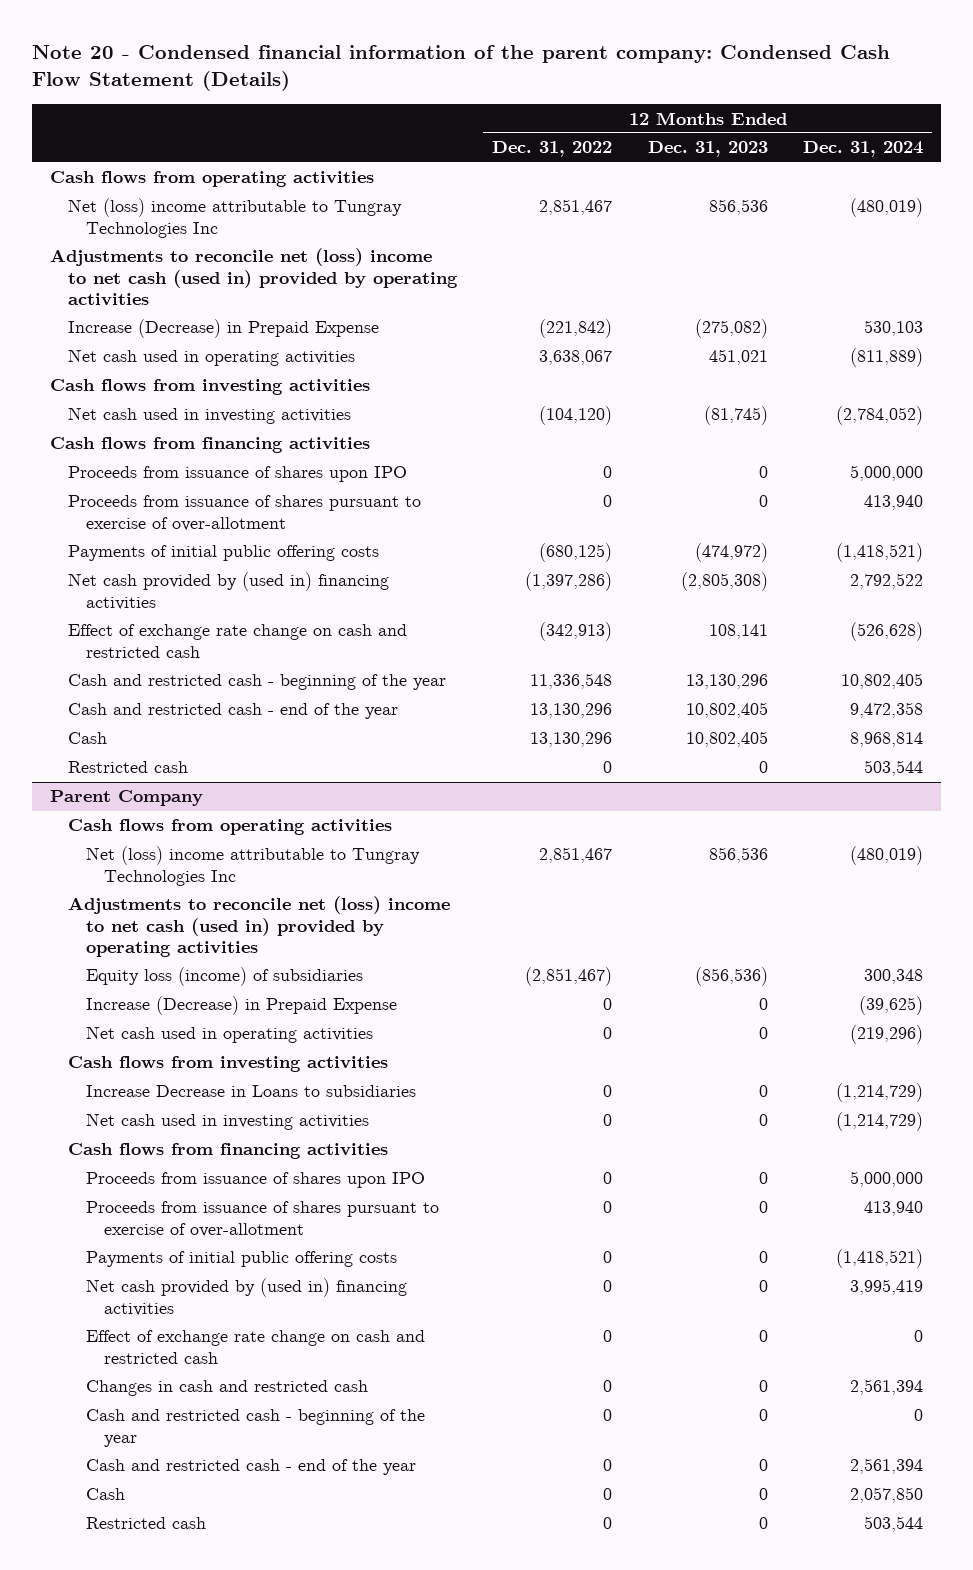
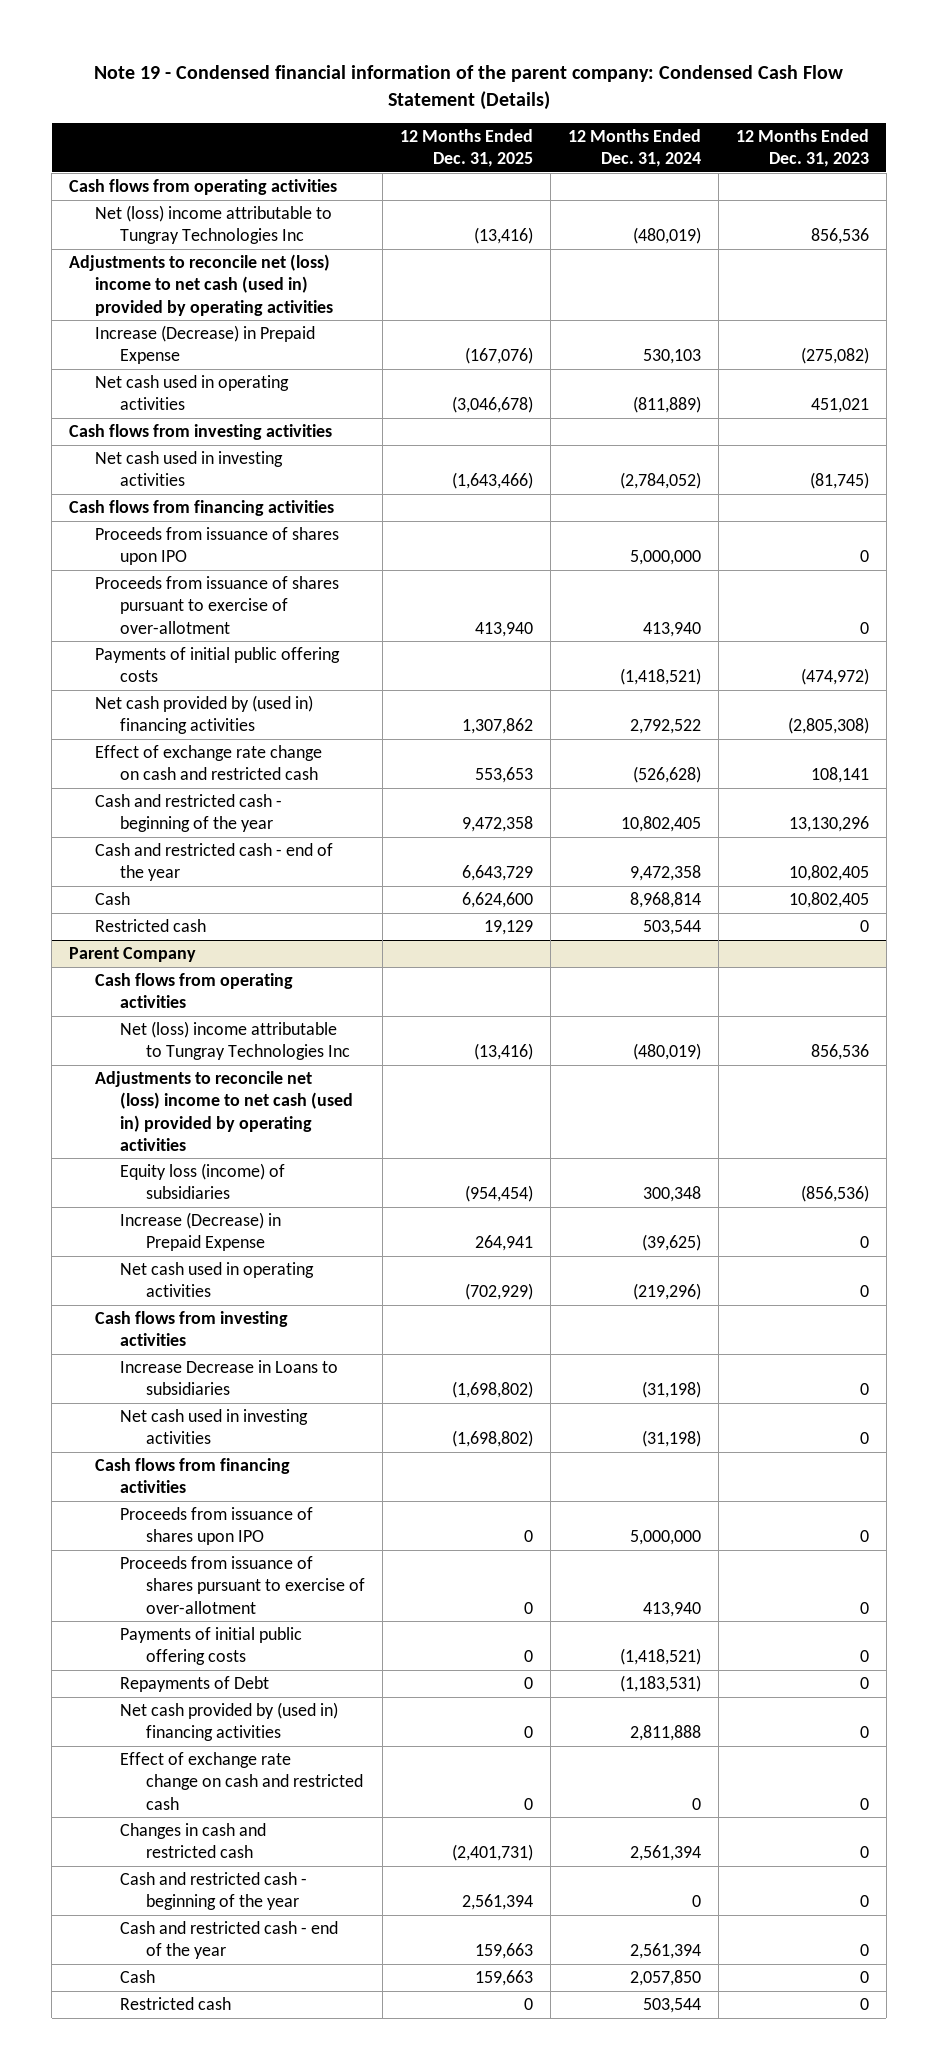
[31,45,890,92] Note 20 - Condensed financial information of the parent company: Condensed Cash Flow Statement (Details) -> [93,64,843,110] Note 19 - Condensed financial information of the parent company: Condensed Cash Flow Statement (Details)
[492,141,613,158] Dec. 31, 2022 -> none
none -> [400,128,534,168] 12 Months Ended Dec. 31, 2025
[836,1083,924,1103] (1,214,729) -> [642,1381,702,1399] (31,198)
[836,1112,924,1132] (1,214,729) -> [642,1430,702,1448] (31,198)
none -> [120,1675,270,1692] Repayments of Debt
[850,1279,924,1296] 3,995,419 -> [630,1725,702,1742] 2,811,888

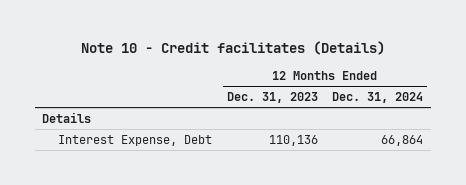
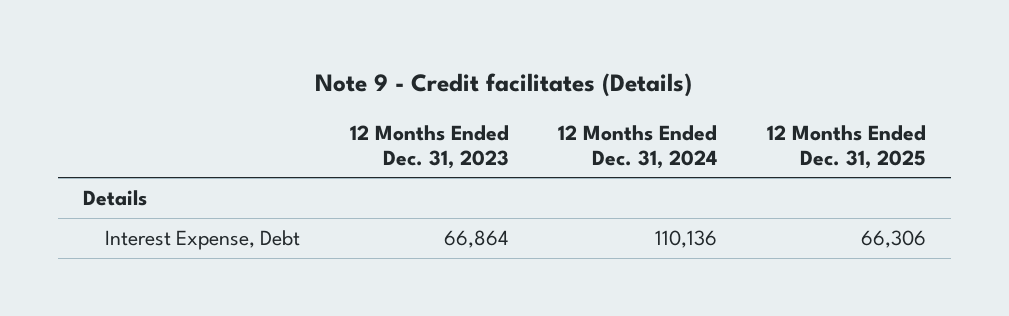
[80,41,385,56] Note 10 - Credit facilitates (Details) -> [315,73,693,98] Note 9 - Credit facilitates (Details)
none -> [767,124,927,169] 12 Months Ended Dec. 31, 2025
[268,134,318,146] 110,136 -> [443,229,509,248] 66,864
[381,134,424,146] 66,864 -> [655,229,718,248] 110,136

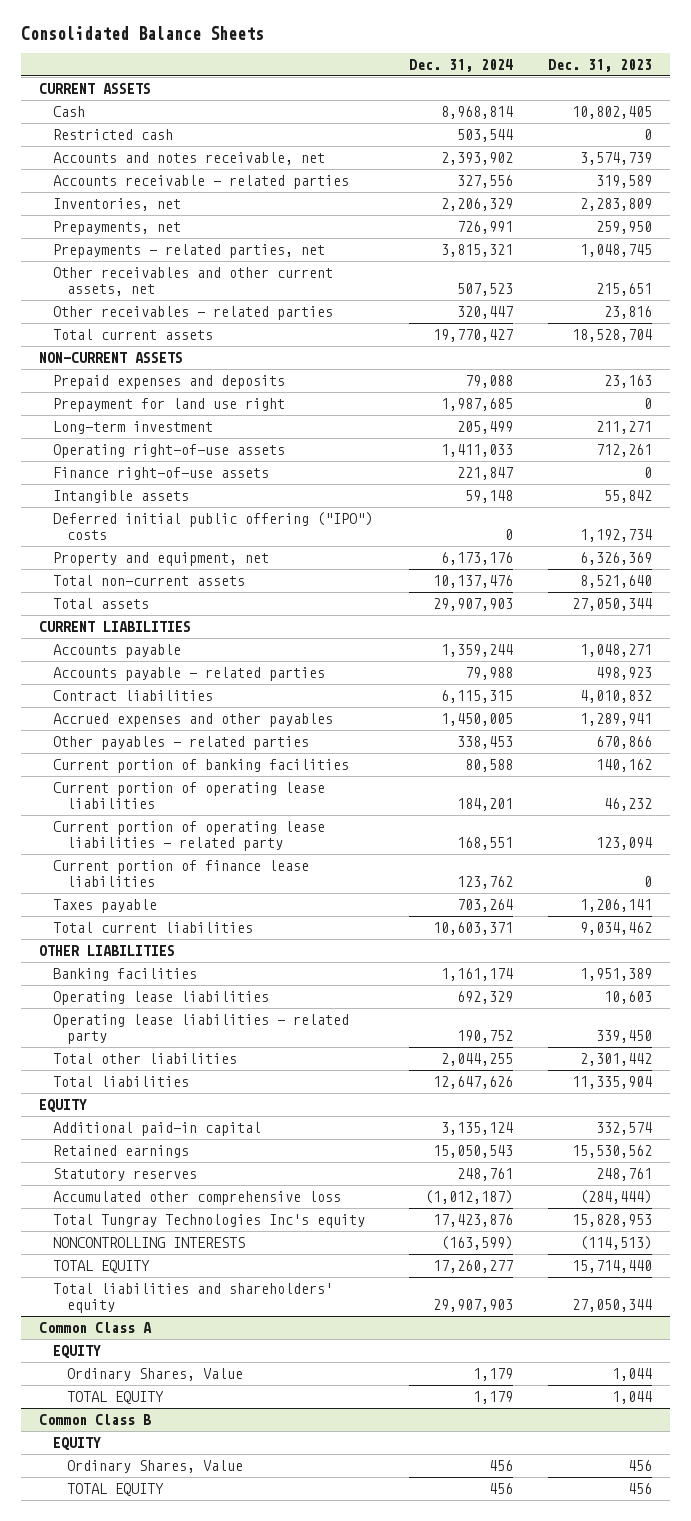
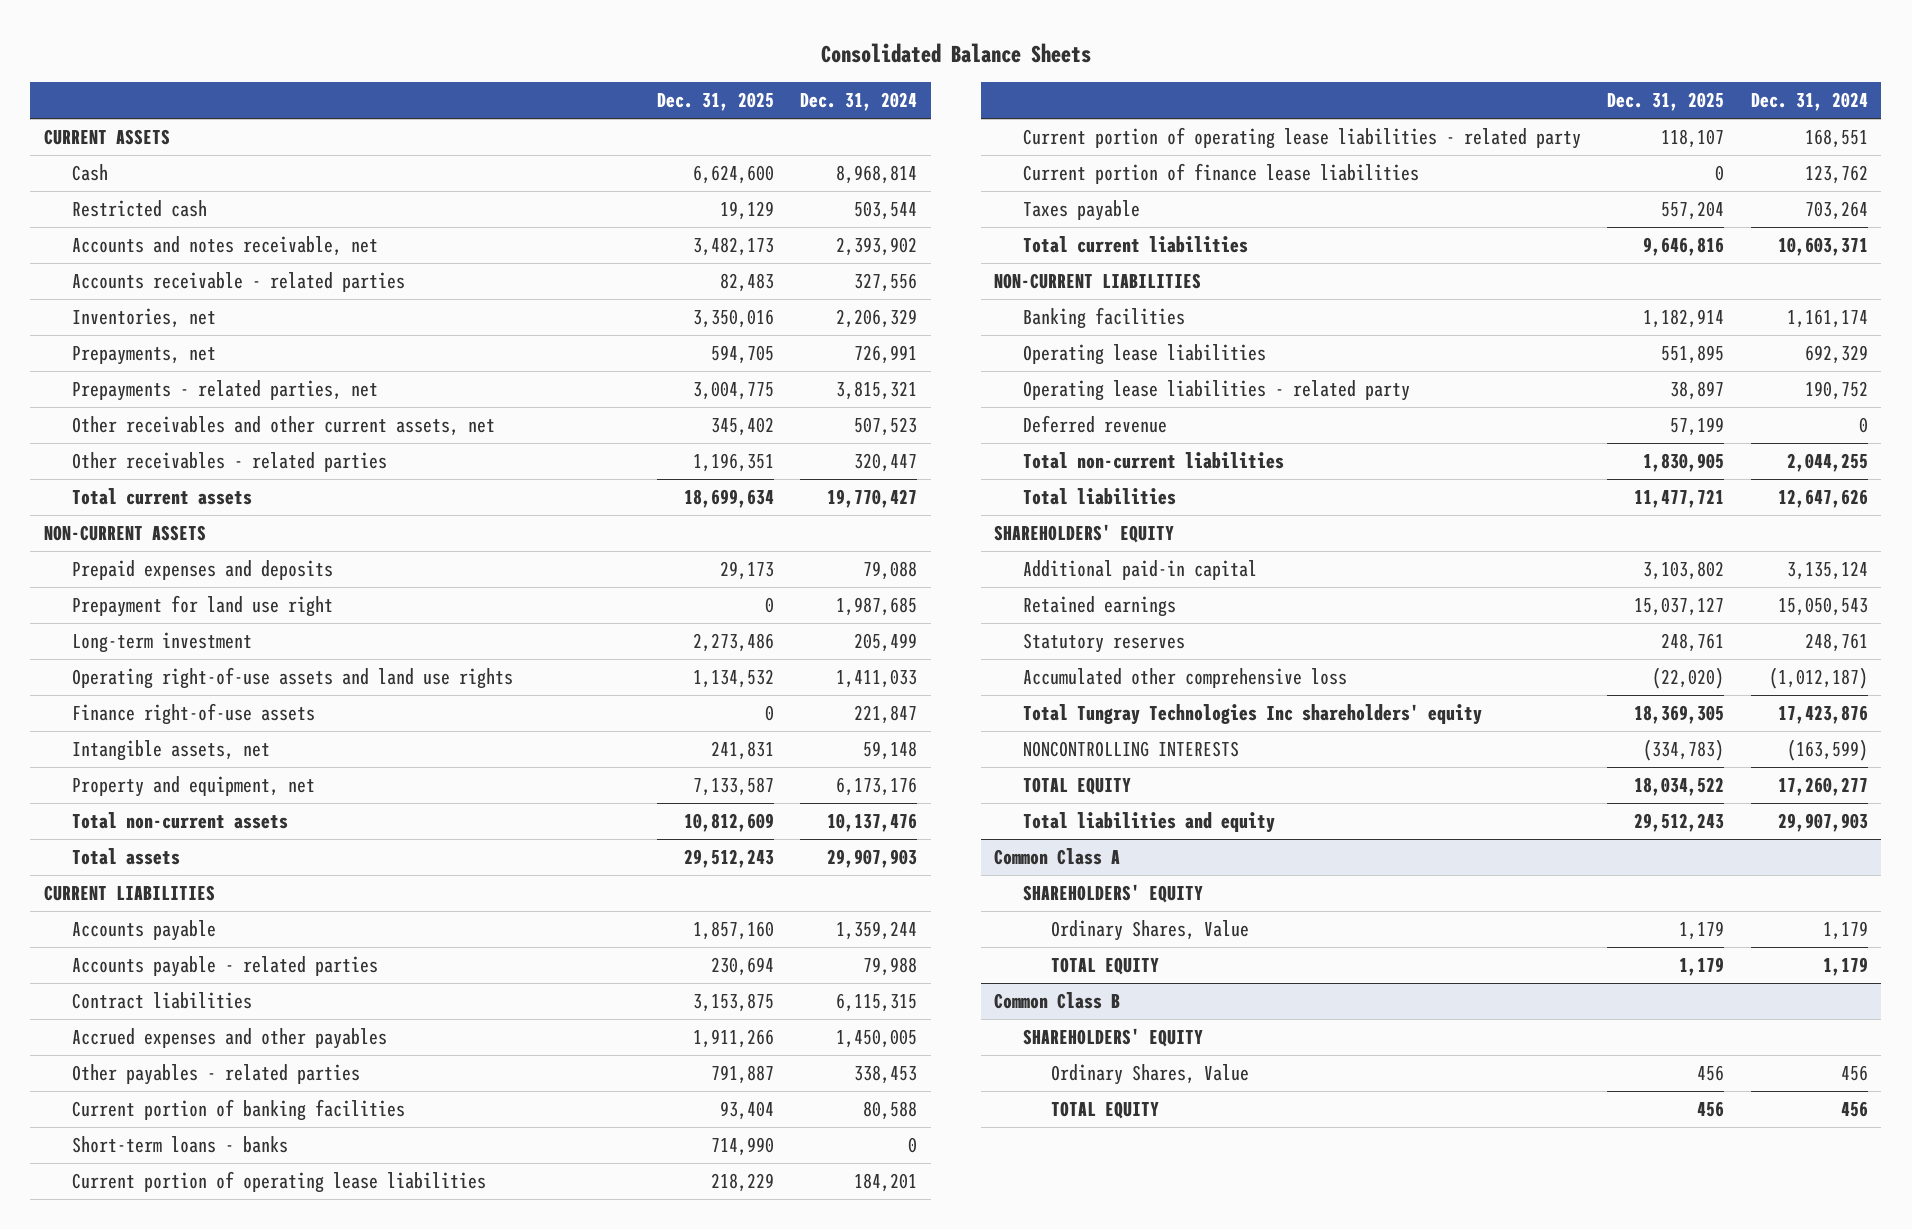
[548,58,653,72] Dec. 31, 2023 -> none
none -> [656,91,774,111] Dec. 31, 2025
[53,444,286,459] Operating right-of-use assets -> [72,667,514,690] Operating right-of-use assets and land use rights
[53,512,374,541] Deferred initial public offering ("IPO") costs -> none
[53,490,190,504] Intangible assets -> [72,740,271,762] Intangible assets, net
none -> [72,1136,289,1154] Short-term loans - banks
[39,945,176,957] OTHER LIABILITIES -> [994,273,1202,290] NON-CURRENT LIABILITIES
none -> [1022,415,1167,434] Deferred revenue
[53,1053,238,1065] Total other liabilities -> [1022,452,1284,470] Total non-current liabilities
[39,1099,88,1113] EQUITY -> [994,524,1175,544] SHAREHOLDERS' EQUITY
[53,1214,366,1229] Total Tungray Technologies Inc's equity -> [1022,704,1482,726] Total Tungray Technologies Inc shareholders' equity
[53,1283,334,1314] Total liabilities and shareholders' equity -> [1022,812,1275,834] Total liabilities and equity
[53,1345,102,1359] EQUITY -> [1022,884,1203,904] SHAREHOLDERS' EQUITY
[53,1437,102,1451] EQUITY -> [1022,1028,1203,1048] SHAREHOLDERS' EQUITY

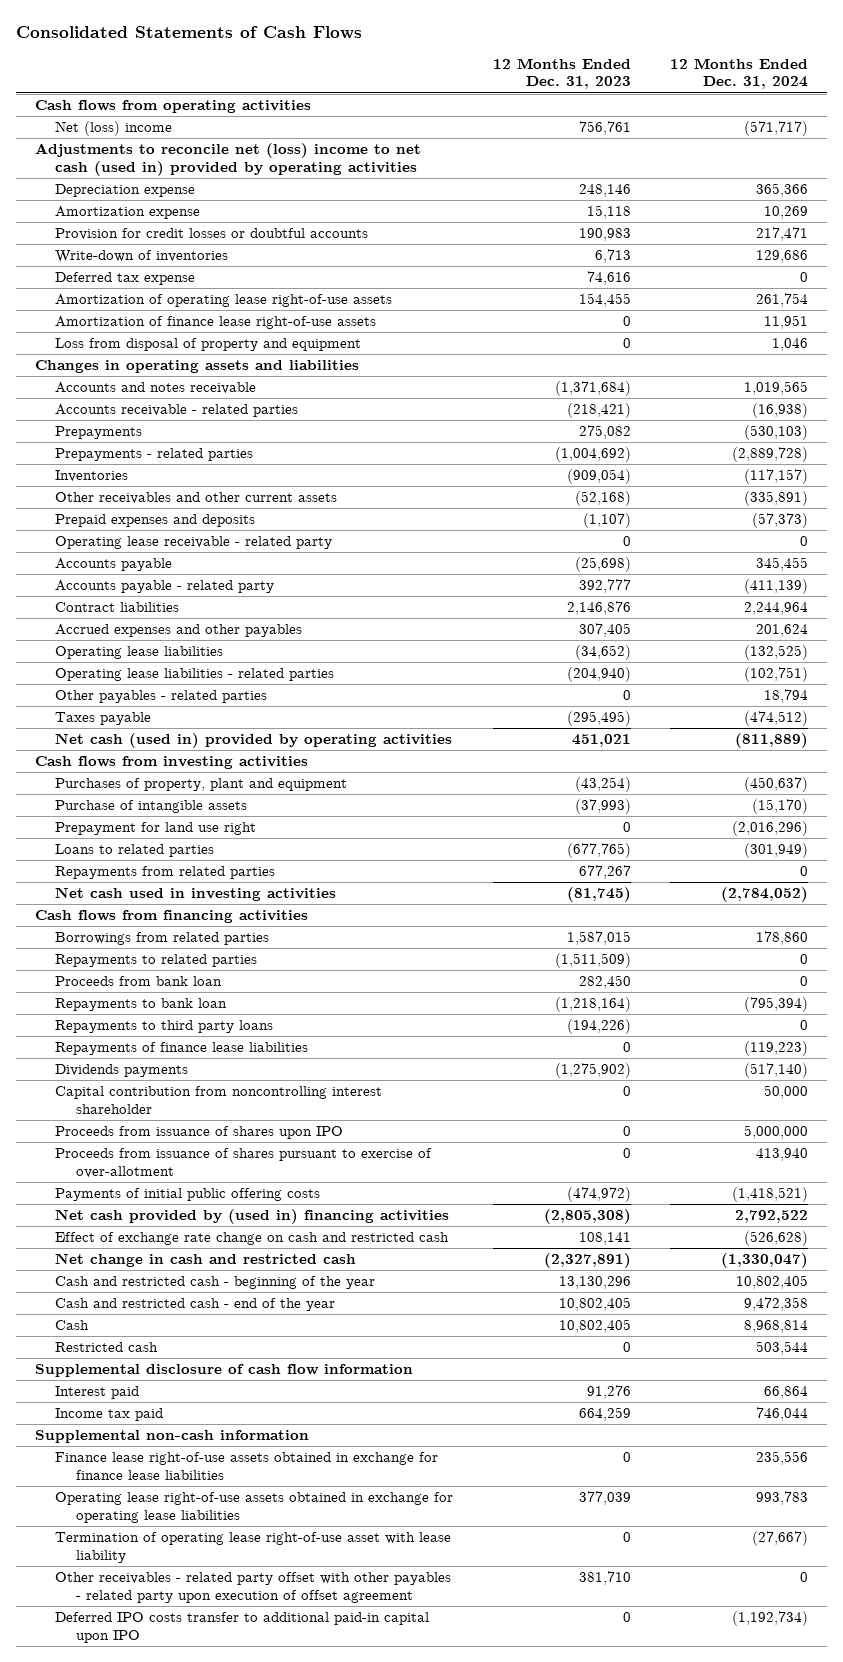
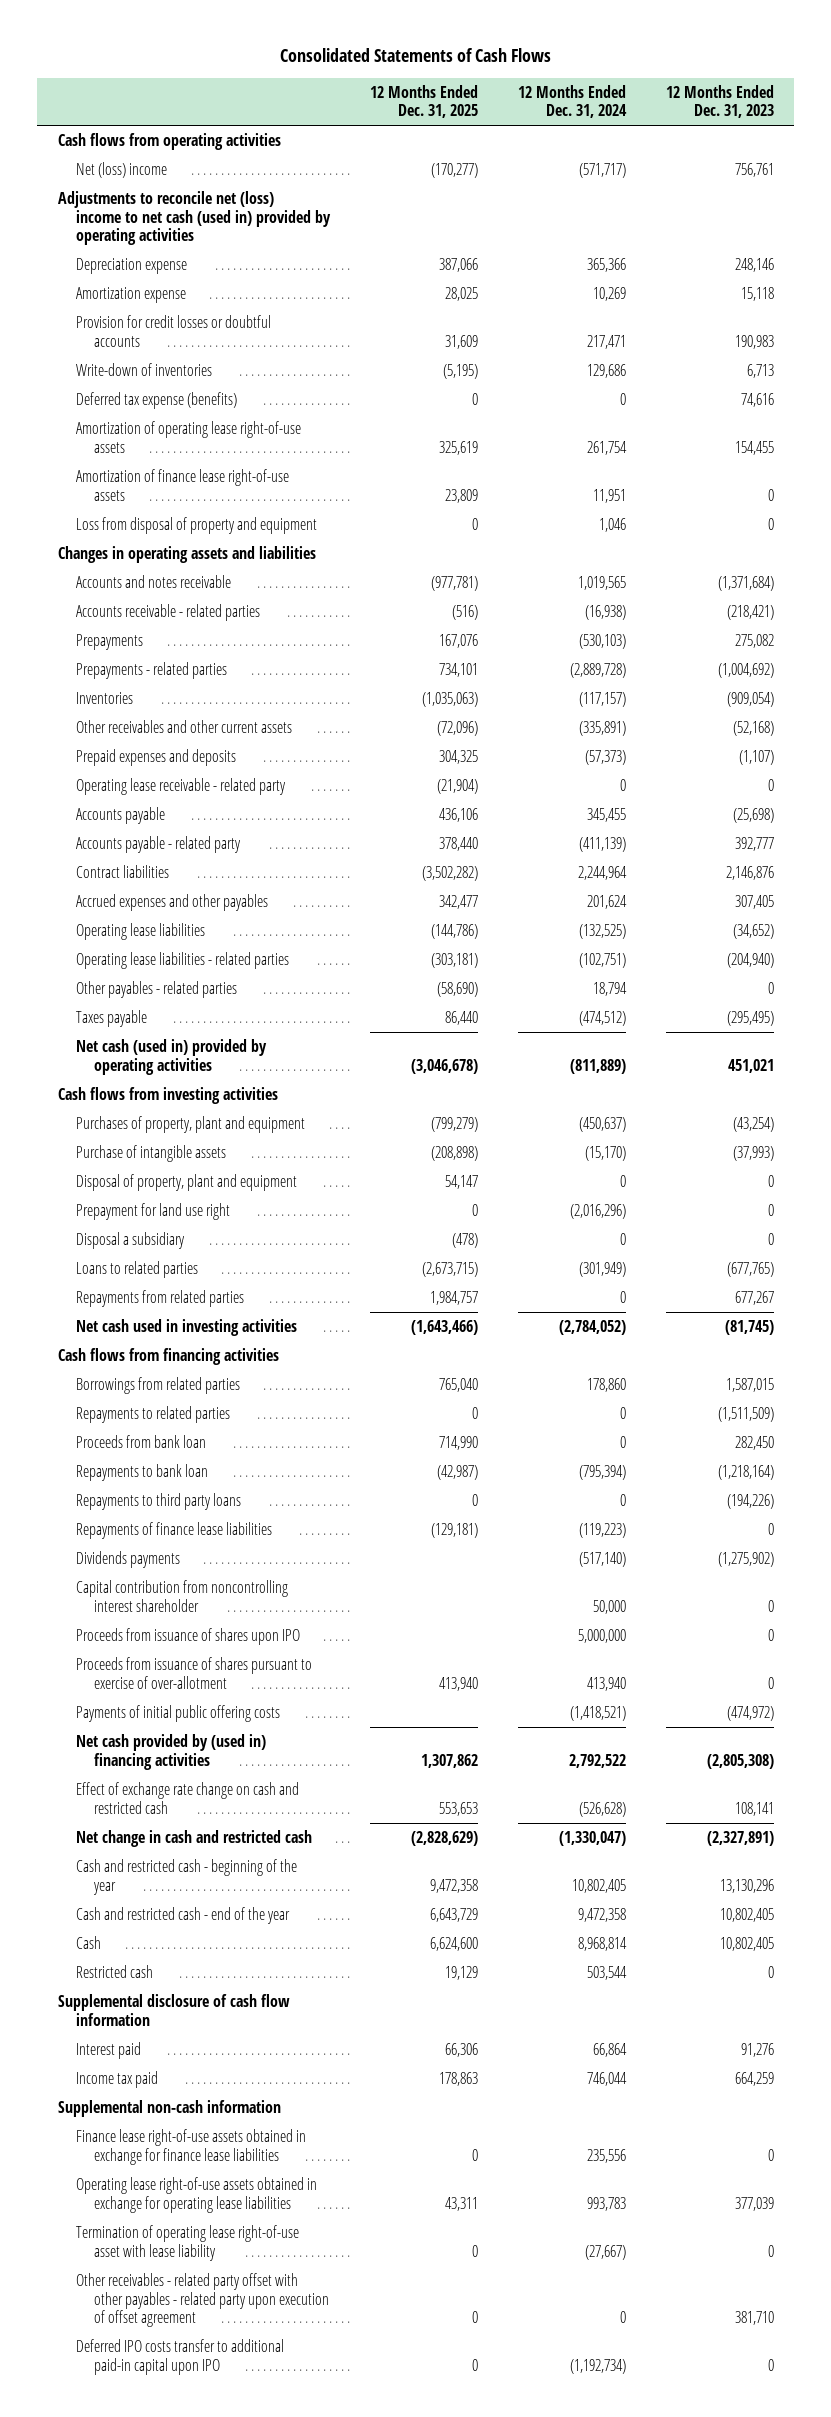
none -> [369,84,478,119] 12 Months Ended Dec. 31, 2025
[55,272,196,286] Deferred tax expense -> [75,392,237,410] Deferred tax expense (benefits)
none -> [75,1174,297,1192] Disposal of property, plant and equipment
none -> [75,1232,185,1250] Disposal a subsidiary

